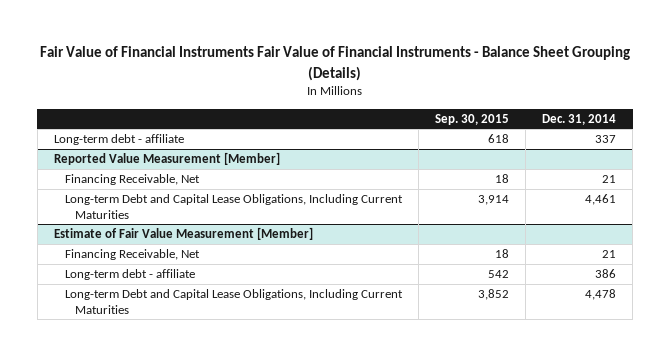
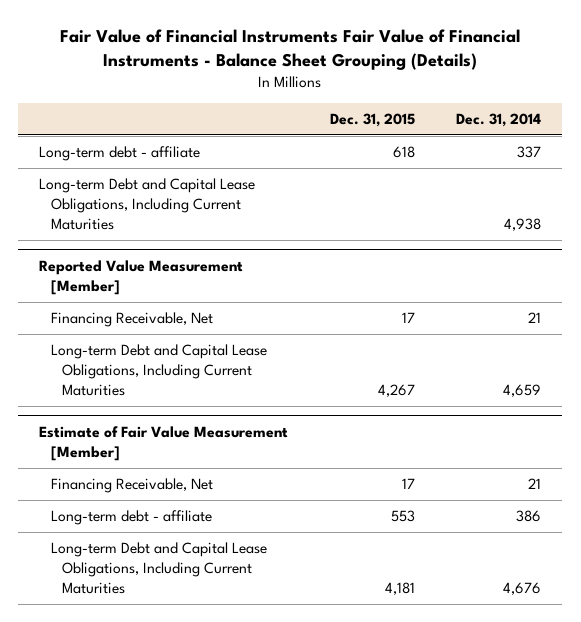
[434,113,509,125] Sep. 30, 2015 -> none
none -> [329,113,415,128] Dec. 31, 2015
none -> [39,178,256,230] Long-term Debt and Capital Lease Obligations, Including Current Maturities
[585,194,617,206] 4,461 -> [503,383,542,397] 4,659
[585,289,617,301] 4,478 -> [503,581,542,595] 4,676

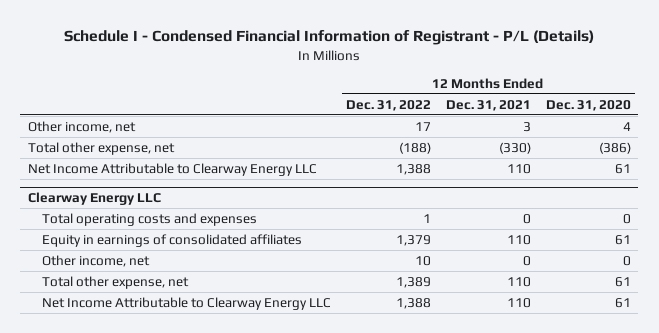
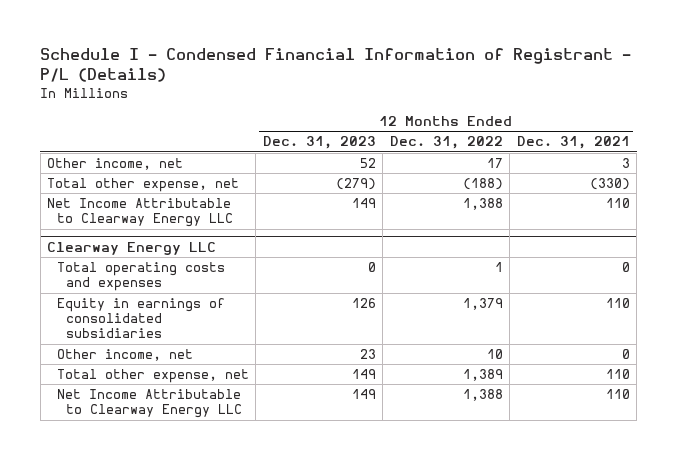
[545,99,631,111] Dec. 31, 2020 -> none
none -> [262,136,376,150] Dec. 31, 2023
[41,233,302,247] Equity in earnings of consolidated affiliates -> [56,298,225,339] Equity in earnings of consolidated subsidiaries

